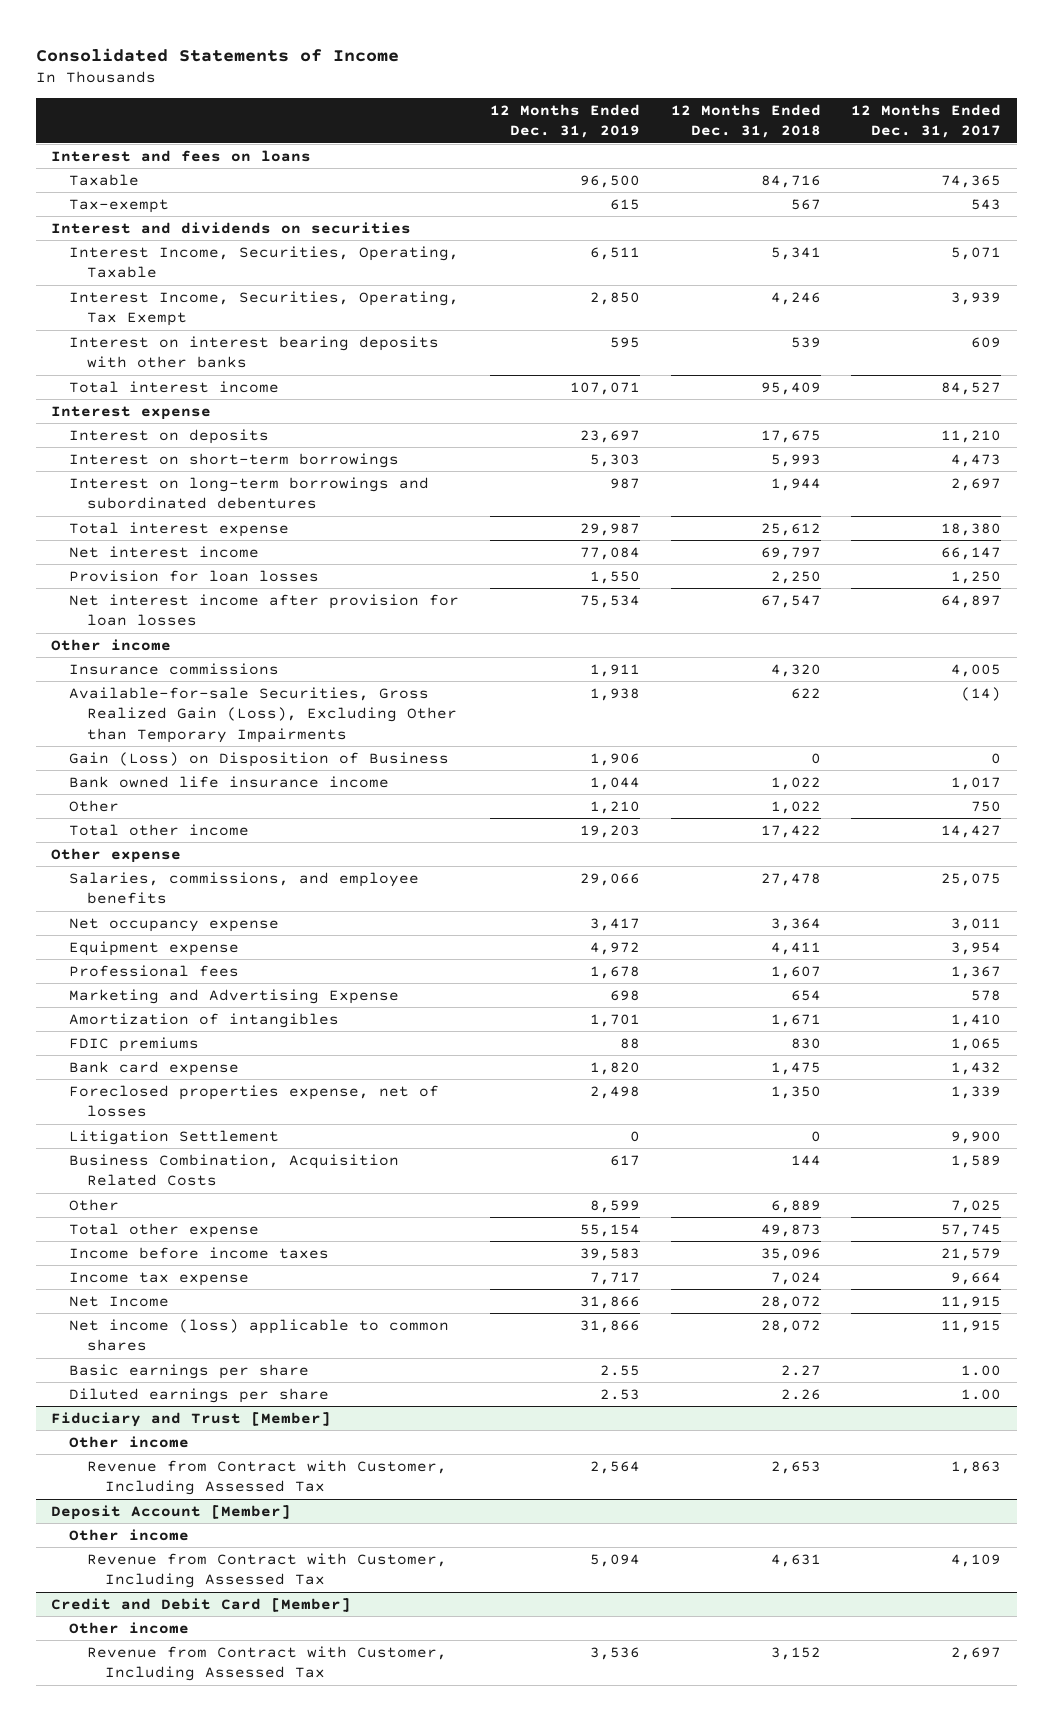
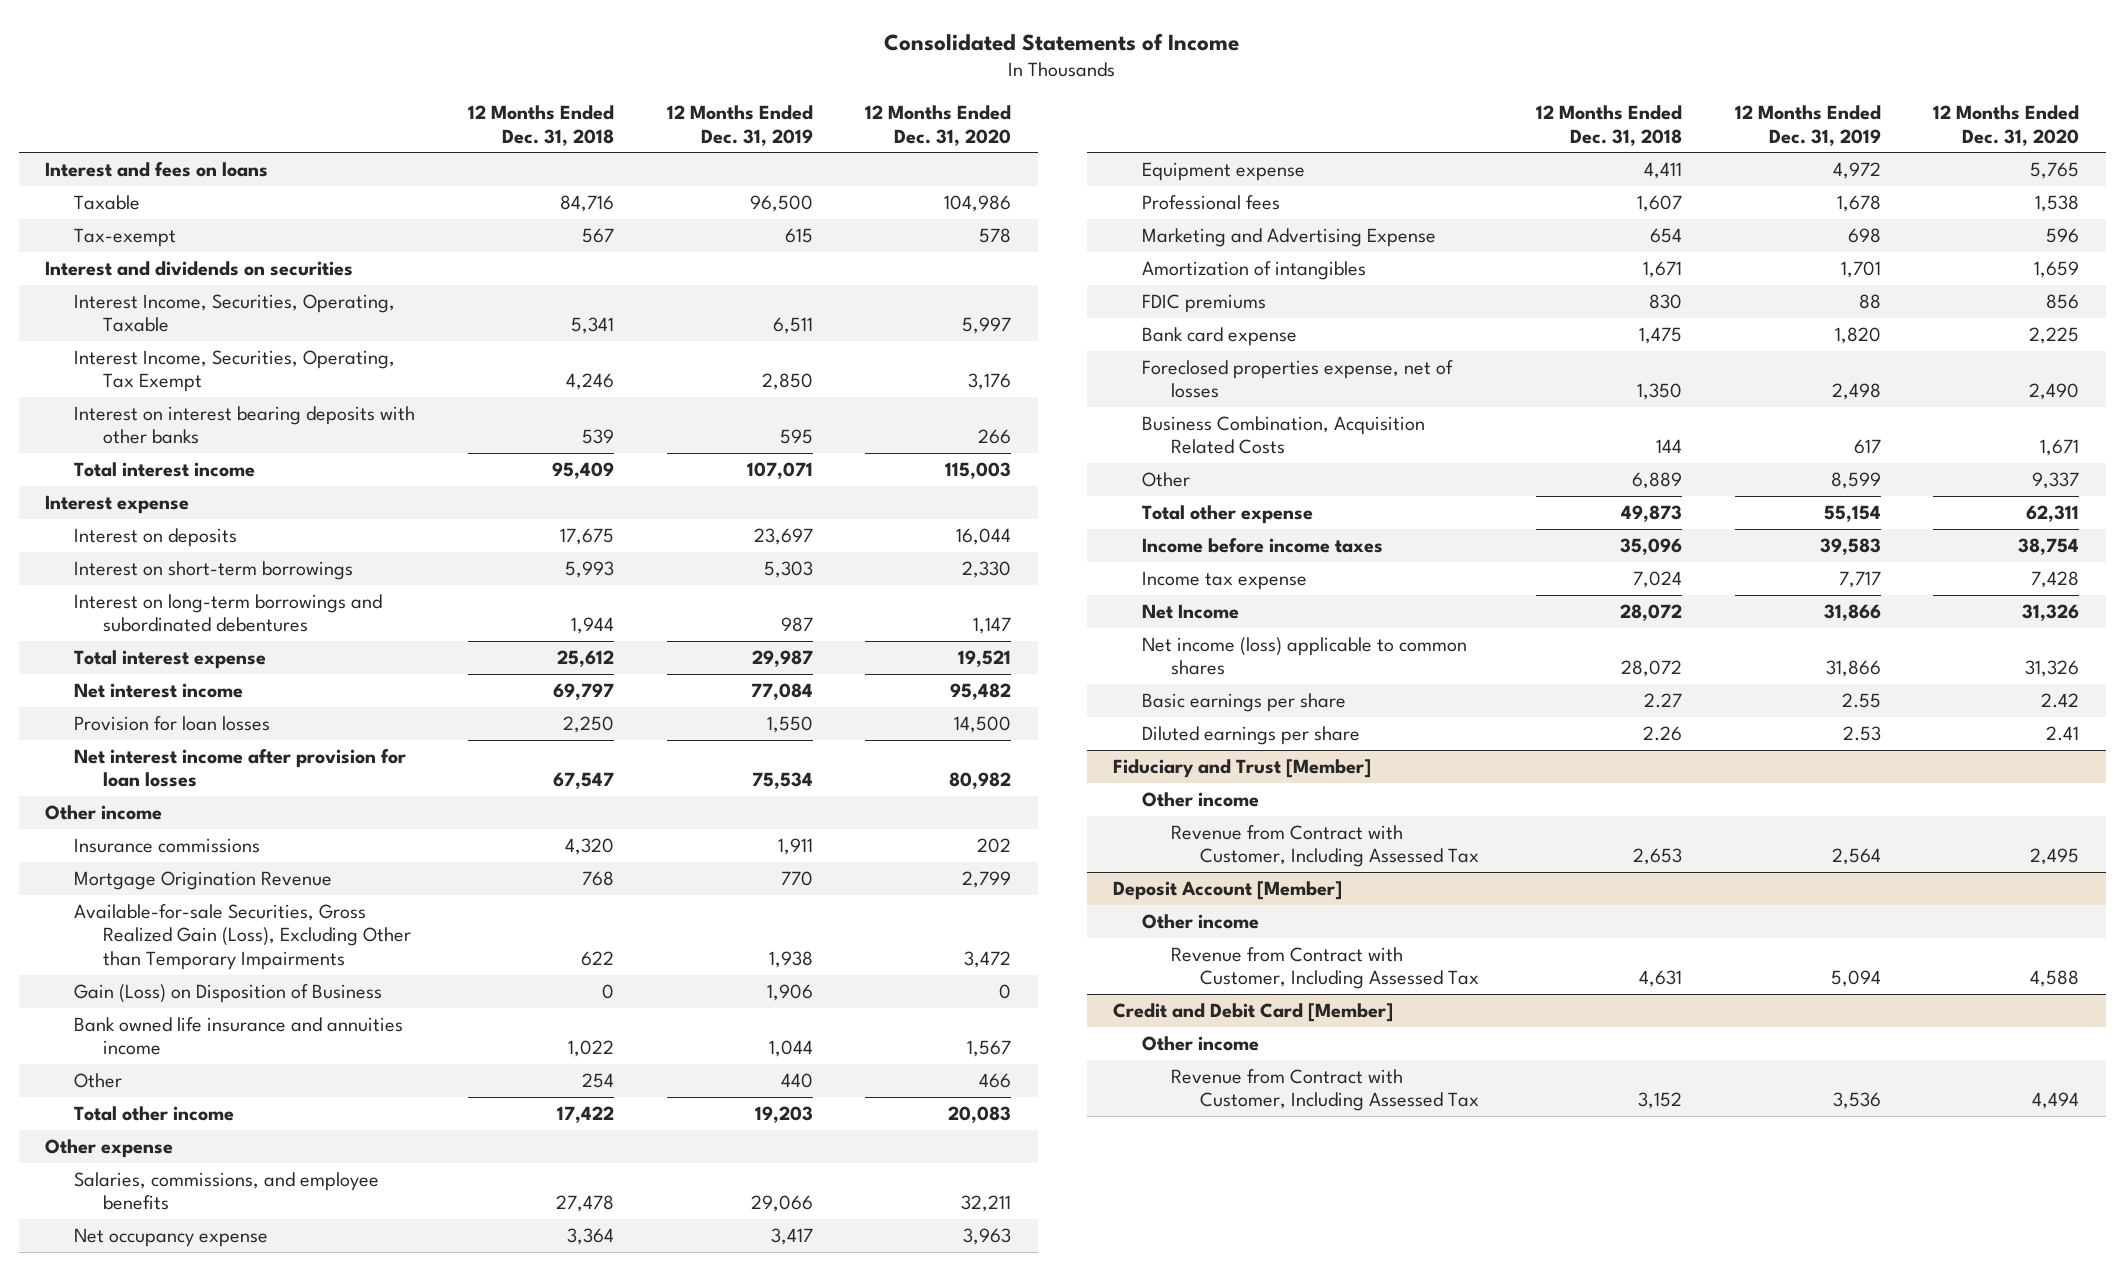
[851,103,1002,139] 12 Months Ended Dec. 31, 2017 -> none
none -> [865,105,1012,146] 12 Months Ended Dec. 31, 2020
none -> [74,871,333,891] Mortgage Origination Revenue
[69,775,390,788] Bank owned life insurance income -> [74,1017,404,1056] Bank owned life insurance and annuities income
[589,800,640,814] 1,210 -> [780,1073,813,1089] 440
[770,800,821,814] 1,022 -> [581,1073,614,1089] 254
[69,1129,280,1145] Litigation Settlement -> none

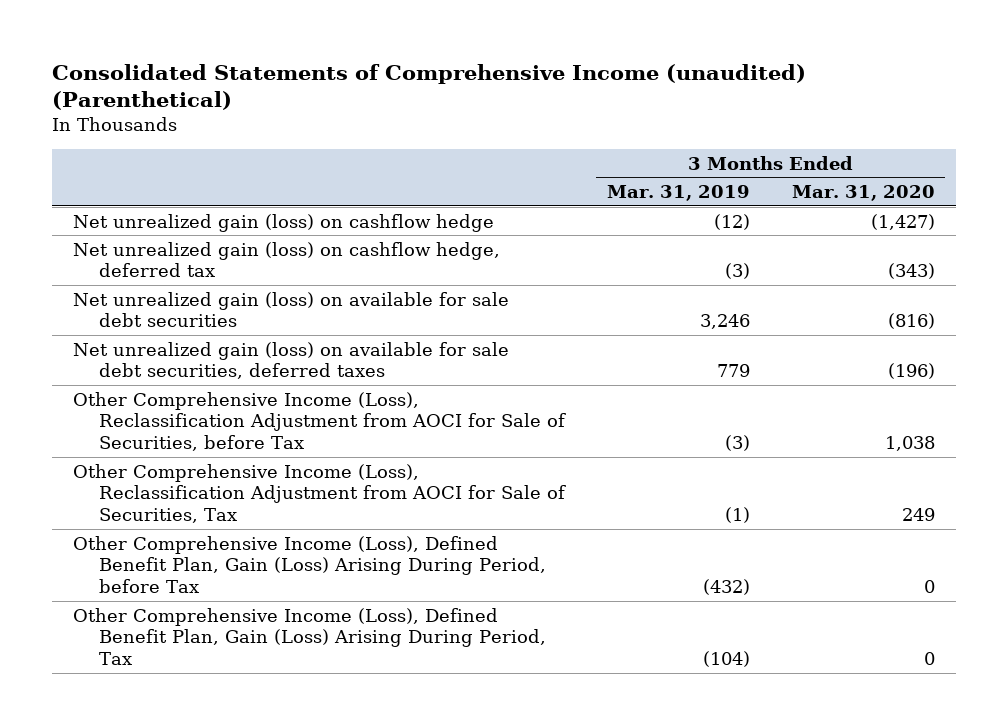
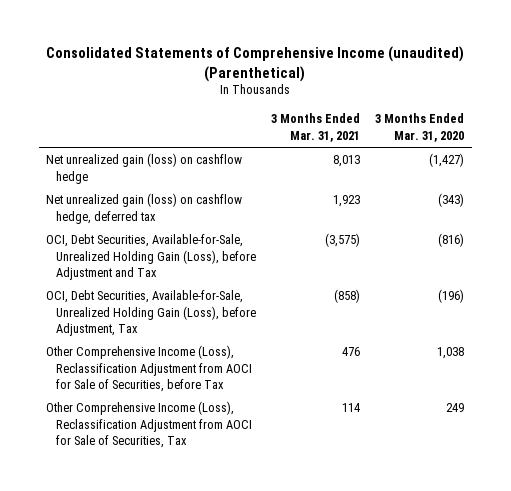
[606,185,750,202] Mar. 31, 2019 -> none
none -> [271,113,361,142] 3 Months Ended Mar. 31, 2021
[73,291,510,328] Net unrealized gain (loss) on available for sale debt securities -> [46,234,257,280] OCI, Debt Securities, Available-for-Sale, Unrealized Holding Gain (Loss), before Adjustment and Tax
[73,341,510,380] Net unrealized gain (loss) on available for sale debt securities, deferred taxes -> [46,290,257,336] OCI, Debt Securities, Available-for-Sale, Unrealized Holding Gain (Loss), before Adjustment, Tax
[73,535,546,594] Other Comprehensive Income (Loss), Defined Benefit Plan, Gain (Loss) Arising During Period, before Tax -> none
[73,607,546,666] Other Comprehensive Income (Loss), Defined Benefit Plan, Gain (Loss) Arising During Period, Tax -> none

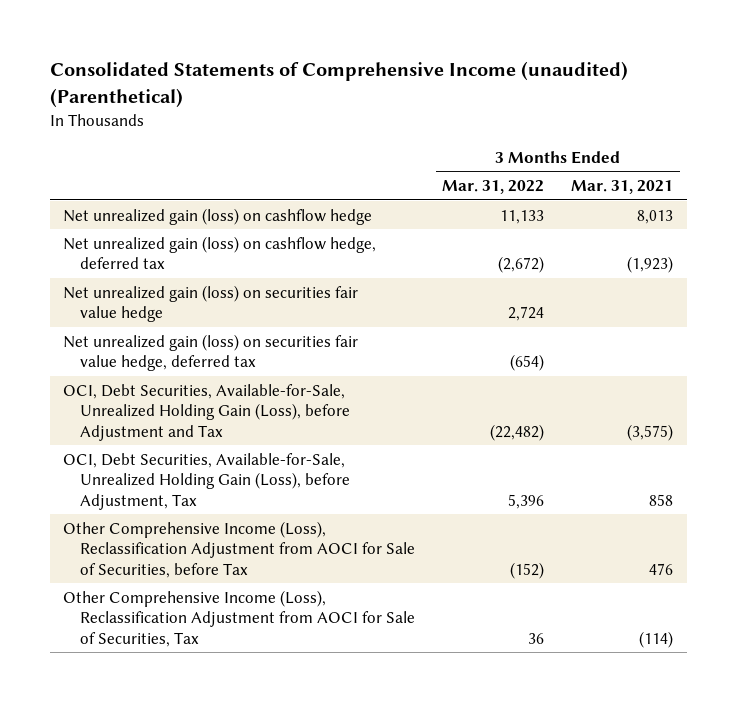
[375,113,465,142] 3 Months Ended Mar. 31, 2020 -> none
none -> [442,180,545,195] Mar. 31, 2022
[333,195,361,208] 1,923 -> [627,256,674,274] (1,923)
none -> [63,284,359,323] Net unrealized gain (loss) on securities fair value hedge
none -> [63,333,359,372] Net unrealized gain (loss) on securities fair value hedge, deferred tax
[334,289,361,304] (858) -> [649,493,674,506] 858
[342,403,361,413] 114 -> [639,630,674,648] (114)

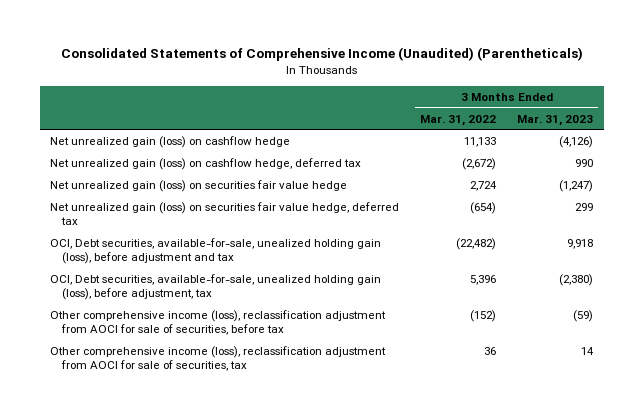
[49,61,628,109] Consolidated Statements of Comprehensive Income (unaudited) (Parenthetical) -> [60,47,583,62] Consolidated Statements of Comprehensive Income (Unaudited) (Parentheticals)
[571,180,674,195] Mar. 31, 2021 -> none
none -> [517,114,594,126] Mar. 31, 2023
[63,383,351,441] OCI, Debt Securities, Available-for-Sale, Unrealized Holding Gain (Loss), before Adjustment and Tax -> [50,238,382,265] OCI, Debt securities, available-for-sale, unealized holding gain (loss), before adjustment and tax
[63,452,351,510] OCI, Debt Securities, Available-for-Sale, Unrealized Holding Gain (Loss), before Adjustment, Tax -> [50,274,382,301] OCI, Debt securities, available-for-sale, unealized holding gain (loss), before adjustment, tax
[63,520,416,578] Other Comprehensive Income (Loss), Reclassification Adjustment from AOCI for Sale of Securities, before Tax -> [50,310,387,336] Other comprehensive income (loss), reclassification adjustment from AOCI for sale of securities, before tax
[63,589,416,647] Other Comprehensive Income (Loss), Reclassification Adjustment from AOCI for Sale of Securities, Tax -> [50,346,387,372] Other comprehensive income (loss), reclassification adjustment from AOCI for sale of securities, tax

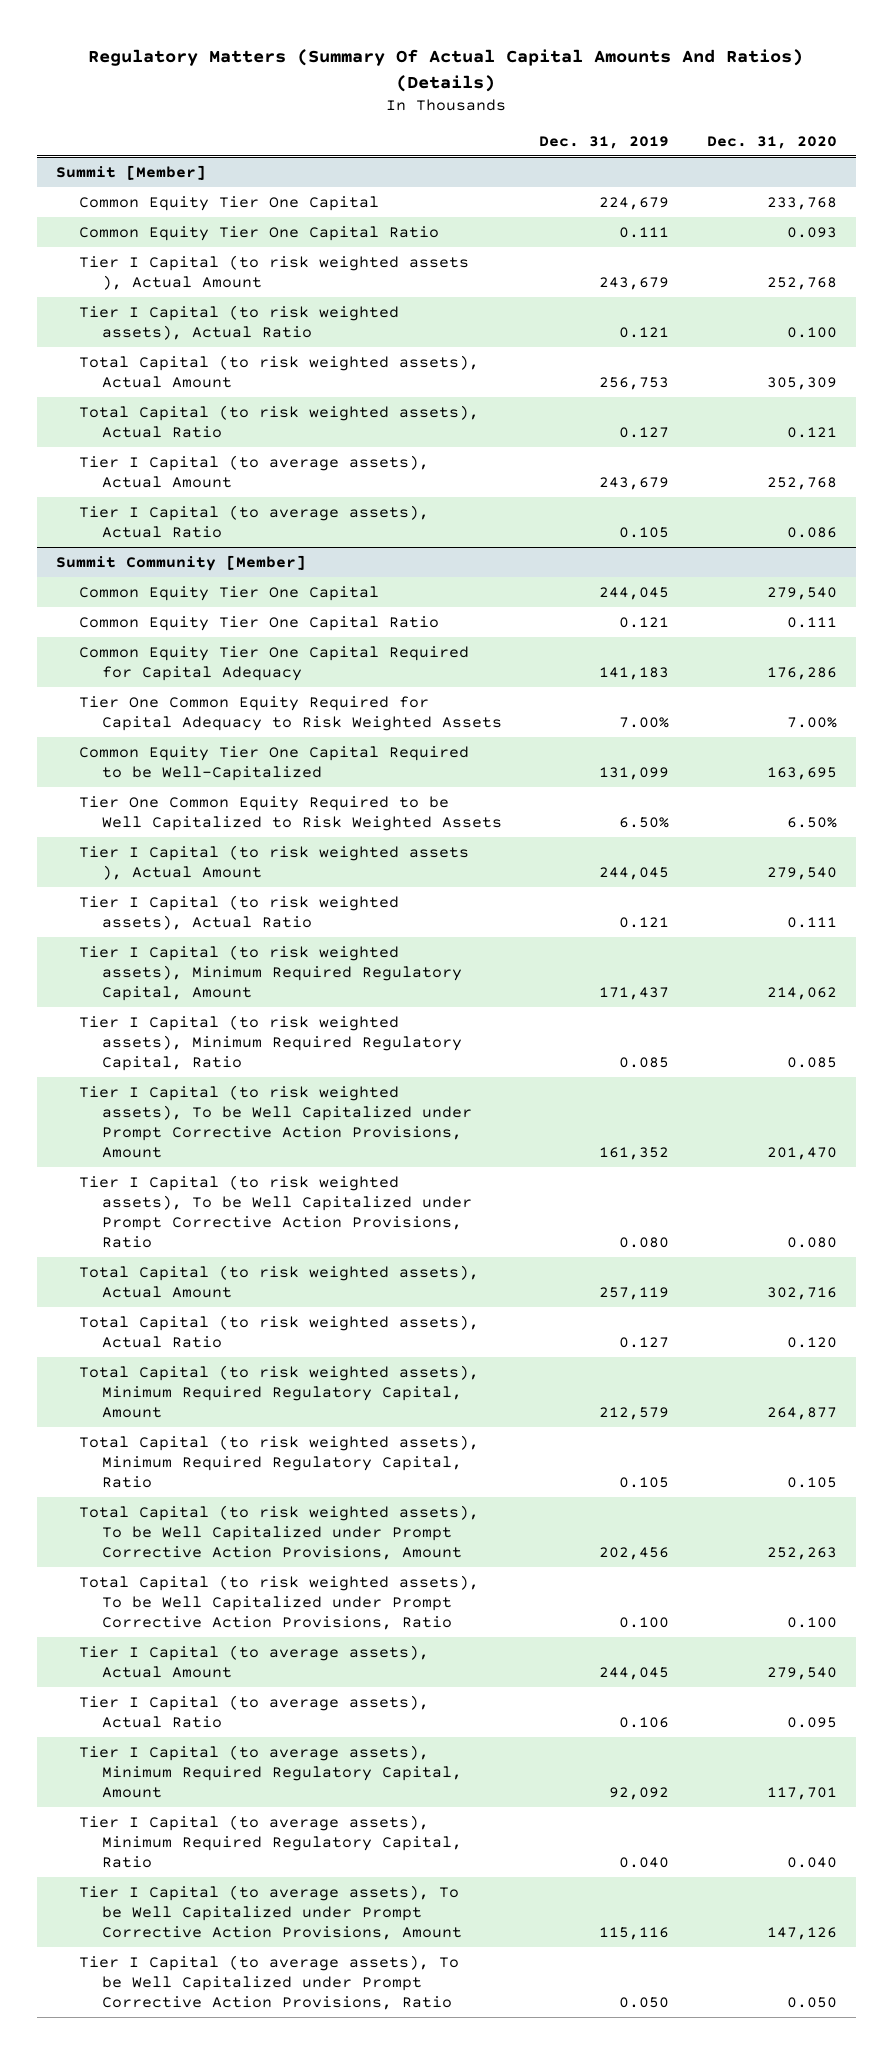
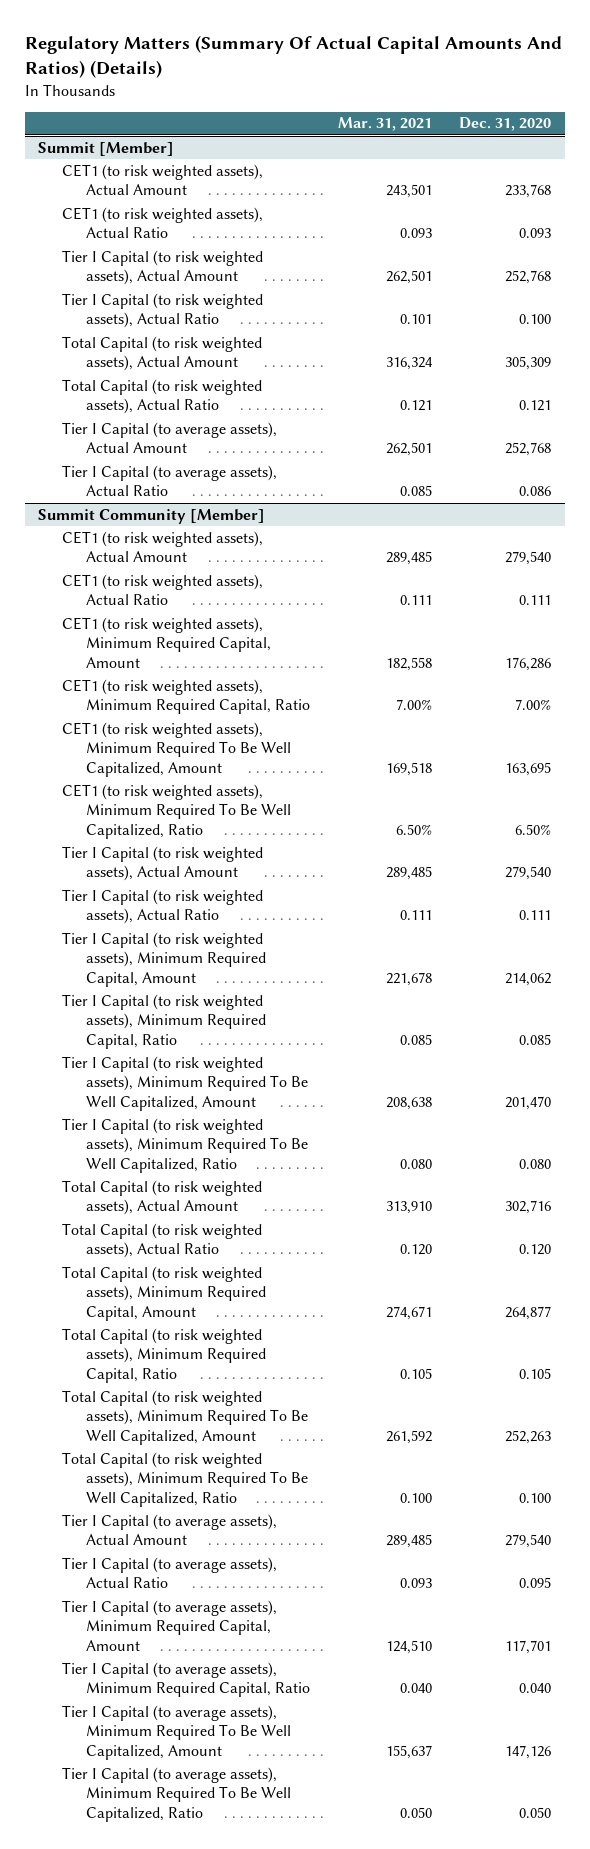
[539,135,670,149] Dec. 31, 2019 -> none
none -> [337,117,432,132] Mar. 31, 2021
[78,195,379,211] Common Equity Tier One Capital -> [62,163,264,196] CET1 (to risk weighted assets), Actual Amount
[78,225,439,241] Common Equity Tier One Capital Ratio -> [62,206,264,239] CET1 (to risk weighted assets), Actual Ratio
[78,254,469,290] Tier I Capital (to risk weighted assets ), Actual Amount -> [62,249,264,286] Tier I Capital (to risk weighted assets), Actual Amount
[78,585,379,601] Common Equity Tier One Capital -> [62,530,264,563] CET1 (to risk weighted assets), Actual Amount
[78,615,439,631] Common Equity Tier One Capital Ratio -> [62,573,264,606] CET1 (to risk weighted assets), Actual Ratio
[78,645,469,681] Common Equity Tier One Capital Required for Capital Adequacy -> [62,616,272,668] CET1 (to risk weighted assets), Minimum Required Capital, Amount
[78,695,502,731] Tier One Common Equity Required for Capital Adequacy to Risk Weighted Assets -> [62,678,311,715] CET1 (to risk weighted assets), Minimum Required Capital, Ratio
[78,745,469,781] Common Equity Tier One Capital Required to be Well-Capitalized -> [62,721,292,777] CET1 (to risk weighted assets), Minimum Required To Be Well Capitalized, Amount
[78,795,502,831] Tier One Common Equity Required to be Well Capitalized to Risk Weighted Assets -> [62,783,292,839] CET1 (to risk weighted assets), Minimum Required To Be Well Capitalized, Ratio
[78,844,469,880] Tier I Capital (to risk weighted assets ), Actual Amount -> [62,845,264,882] Tier I Capital (to risk weighted assets), Actual Amount
[78,944,462,1001] Tier I Capital (to risk weighted assets), Minimum Required Regulatory Capital, Amount -> [62,931,267,987] Tier I Capital (to risk weighted assets), Minimum Required Capital, Amount
[78,1014,462,1071] Tier I Capital (to risk weighted assets), Minimum Required Regulatory Capital, Ratio -> [62,993,267,1049] Tier I Capital (to risk weighted assets), Minimum Required Capital, Ratio
[78,1084,472,1158] Tier I Capital (to risk weighted assets), To be Well Capitalized under Prompt Corrective Action Provisions, Amount -> [62,1055,309,1111] Tier I Capital (to risk weighted assets), Minimum Required To Be Well Capitalized, Amount
[78,1174,472,1248] Tier I Capital (to risk weighted assets), To be Well Capitalized under Prompt Corrective Action Provisions, Ratio -> [62,1117,309,1173] Tier I Capital (to risk weighted assets), Minimum Required To Be Well Capitalized, Ratio
[78,1364,479,1418] Total Capital (to risk weighted assets), Minimum Required Regulatory Capital, Amount -> [62,1265,267,1321] Total Capital (to risk weighted assets), Minimum Required Capital, Amount
[78,1434,479,1488] Total Capital (to risk weighted assets), Minimum Required Regulatory Capital, Ratio -> [62,1327,267,1383] Total Capital (to risk weighted assets), Minimum Required Capital, Ratio
[78,1504,479,1560] Total Capital (to risk weighted assets), To be Well Capitalized under Prompt Corrective Action Provisions, Amount -> [62,1389,309,1445] Total Capital (to risk weighted assets), Minimum Required To Be Well Capitalized, Amount
[78,1574,479,1630] Total Capital (to risk weighted assets), To be Well Capitalized under Prompt Corrective Action Provisions, Ratio -> [62,1451,309,1507] Total Capital (to risk weighted assets), Minimum Required To Be Well Capitalized, Ratio
[78,1744,462,1798] Tier I Capital (to average assets), Minimum Required Regulatory Capital, Amount -> [62,1599,278,1651] Tier I Capital (to average assets), Minimum Required Capital, Amount
[78,1814,462,1868] Tier I Capital (to average assets), Minimum Required Regulatory Capital, Ratio -> [62,1661,311,1698] Tier I Capital (to average assets), Minimum Required Capital, Ratio
[78,1884,462,1940] Tier I Capital (to average assets), To be Well Capitalized under Prompt Corrective Action Provisions, Amount -> [62,1704,292,1760] Tier I Capital (to average assets), Minimum Required To Be Well Capitalized, Amount
[78,1954,459,2010] Tier I Capital (to average assets), To be Well Capitalized under Prompt Corrective Action Provisions, Ratio -> [62,1766,292,1822] Tier I Capital (to average assets), Minimum Required To Be Well Capitalized, Ratio

